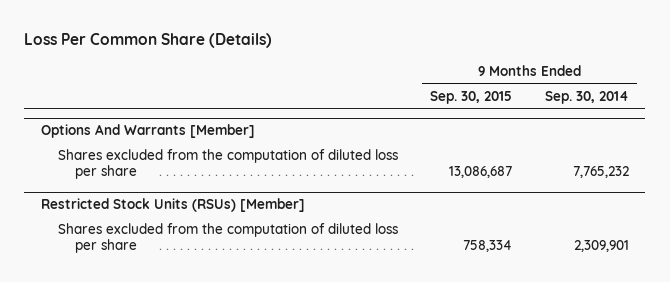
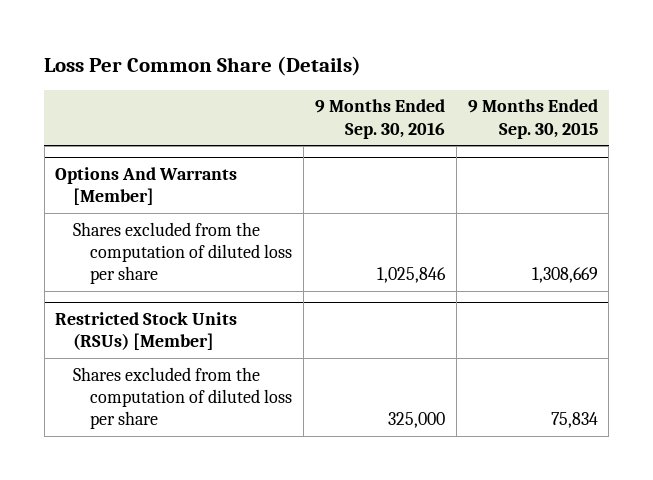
[545,91,630,105] Sep. 30, 2014 -> none
none -> [314,99,445,139] 9 Months Ended Sep. 30, 2016
[449,166,513,179] 13,086,687 -> [531,267,598,284] 1,308,669
[463,240,513,253] 758,334 -> [550,412,598,429] 75,834

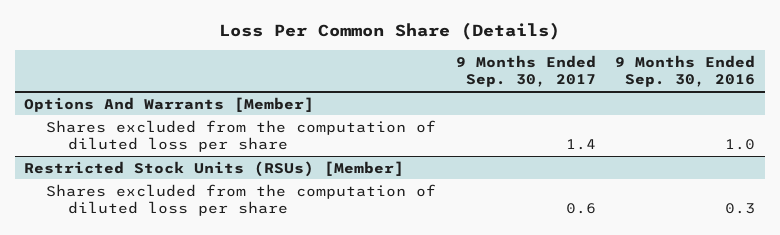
[467,99,598,139] 9 Months Ended Sep. 30, 2015 -> none
none -> [455,55,596,88] 9 Months Ended Sep. 30, 2017
[376,267,446,284] 1,025,846 -> [725,138,756,150] 1.0
[387,412,445,429] 325,000 -> [725,202,756,214] 0.3

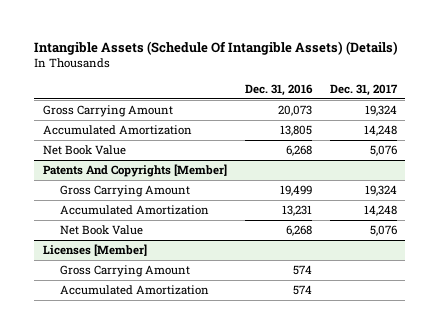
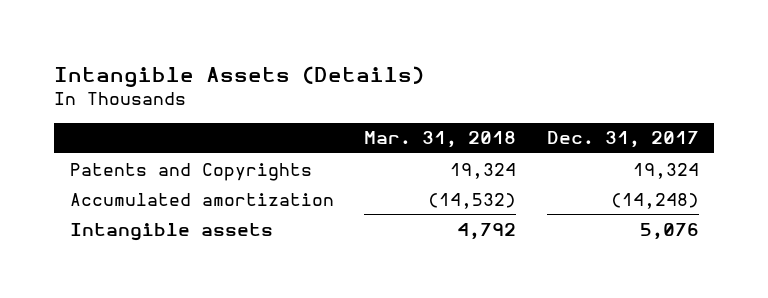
[34,40,399,55] Intangible Assets (Schedule Of Intangible Assets) (Details) -> [54,65,425,87] Intangible Assets (Details)
[244,83,313,96] Dec. 31, 2016 -> none
none -> [364,131,517,149] Mar. 31, 2018
[43,164,228,178] Patents And Copyrights [Member] -> none
[60,185,191,198] Gross Carrying Amount -> none
[60,205,210,216] Accumulated Amortization -> none
[60,225,144,236] Net Book Value -> none
[43,244,148,257] Licenses [Member] -> none
[60,265,191,278] Gross Carrying Amount -> none
[60,285,210,296] Accumulated Amortization -> none
[43,105,174,118] Gross Carrying Amount -> [69,162,312,181] Patents and Copyrights
[43,125,193,136] Accumulated Amortization -> [69,192,334,206] Accumulated amortization
[363,125,397,137] 14,248 -> [610,192,699,209] (14,248)
[43,145,127,156] Net Book Value -> [69,222,273,241] Intangible assets

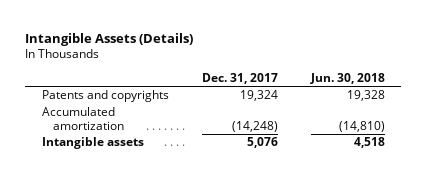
[364,131,517,149] Mar. 31, 2018 -> none
none -> [309,73,385,85] Jun. 30, 2018
[69,162,312,181] Patents and Copyrights -> [41,90,169,103] Patents and copyrights

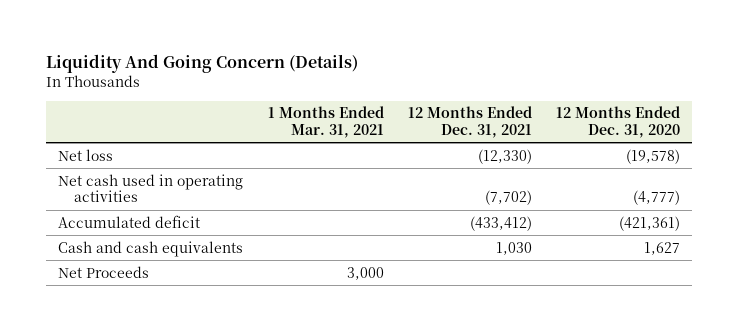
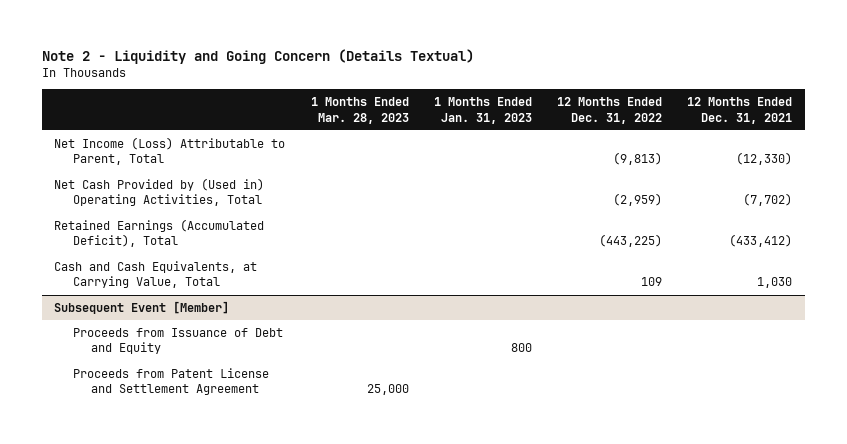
[46,53,359,73] Liquidity And Going Concern (Details) -> [41,48,474,64] Note 2 - Liquidity and Going Concern (Details Textual)
[267,106,384,138] 1 Months Ended Mar. 31, 2021 -> none
[556,106,681,138] 12 Months Ended Dec. 31, 2020 -> none
none -> [310,97,409,124] 1 Months Ended Mar. 28, 2023
none -> [433,97,532,124] 1 Months Ended Jan. 31, 2023
none -> [557,97,663,124] 12 Months Ended Dec. 31, 2022
[58,265,150,278] Net Proceeds -> none
[58,148,114,161] Net loss -> [54,137,286,166] Net Income (Loss) Attributable to Parent, Total
[58,173,244,202] Net cash used in operating activities -> [54,178,265,207] Net Cash Provided by (Used in) Operating Activities, Total
[58,214,201,228] Accumulated deficit -> [54,219,265,248] Retained Earnings (Accumulated Deficit), Total
[58,240,244,257] Cash and cash equivalents -> [54,261,258,289] Cash and Cash Equivalents, at Carrying Value, Total
none -> [54,301,230,315] Subsequent Event [Member]
none -> [72,328,283,355] Proceeds from Issuance of Debt and Equity
none -> [72,368,269,396] Proceeds from Patent License and Settlement Agreement

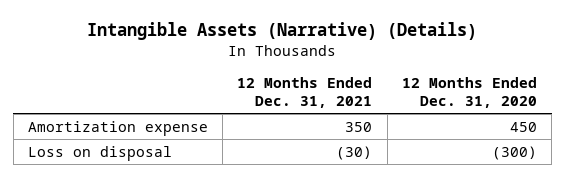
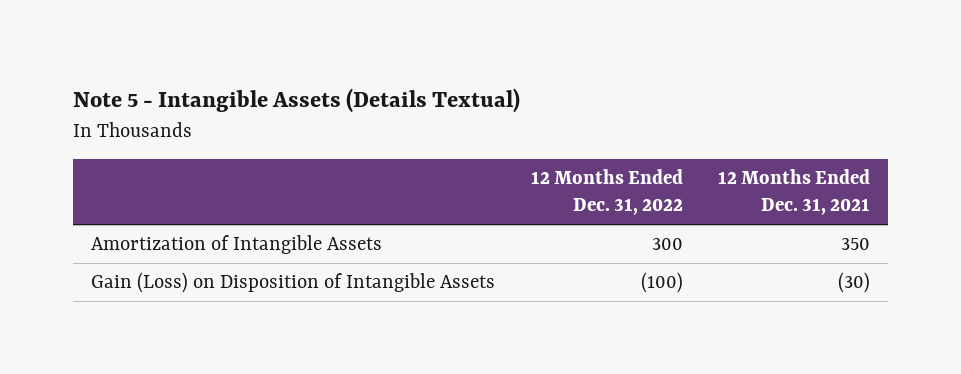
[87,21,478,40] Intangible Assets (Narrative) (Details) -> [73,88,521,114] Note 5 - Intangible Assets (Details Textual)
[401,77,537,108] 12 Months Ended Dec. 31, 2020 -> none
none -> [530,169,683,216] 12 Months Ended Dec. 31, 2022
[27,120,208,136] Amortization expense -> [90,235,382,255] Amortization of Intangible Assets
[27,145,172,161] Loss on disposal -> [90,272,495,294] Gain (Loss) on Disposition of Intangible Assets

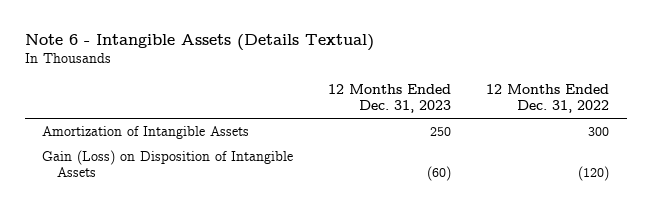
[73,88,521,114] Note 5 - Intangible Assets (Details Textual) -> [24,34,374,52] Note 6 - Intangible Assets (Details Textual)
[718,169,871,216] 12 Months Ended Dec. 31, 2021 -> none
none -> [328,84,452,113] 12 Months Ended Dec. 31, 2023
[640,272,683,294] (100) -> [578,166,610,182] (120)

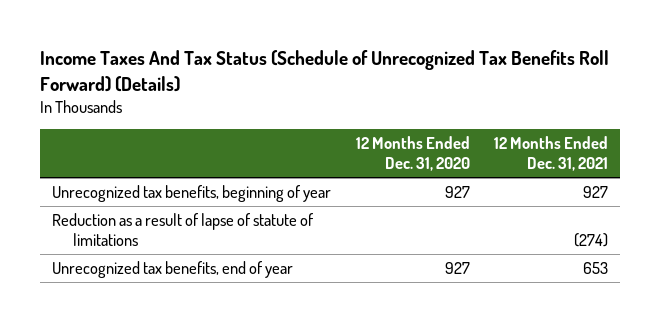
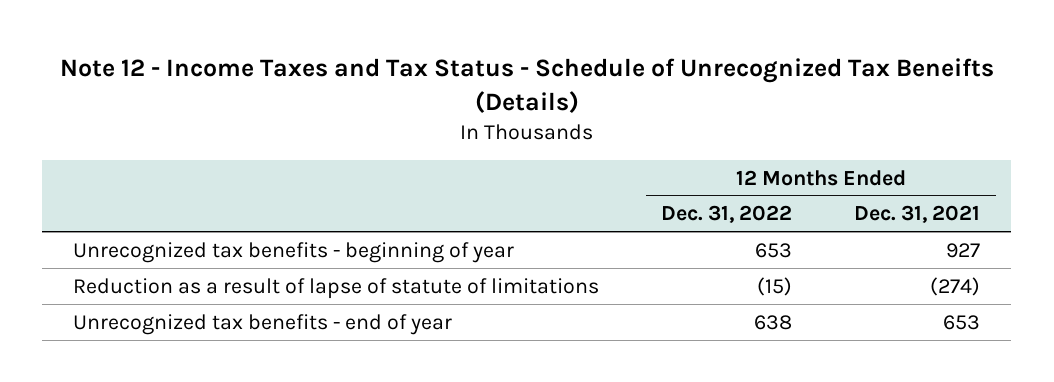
[39,50,609,92] Income Taxes And Tax Status (Schedule of Unrecognized Tax Benefits Roll Forward) (Details) -> [59,57,994,113] Note 12 - Income Taxes and Tax Status - Schedule of Unrecognized Tax Beneifts (Details)
[355,136,470,172] 12 Months Ended Dec. 31, 2020 -> none
none -> [661,205,793,224] Dec. 31, 2022
[52,185,332,203] Unrecognized tax benefits, beginning of year -> [73,241,515,263] Unrecognized tax benefits - beginning of year
[52,261,294,279] Unrecognized tax benefits, end of year -> [73,313,453,335] Unrecognized tax benefits - end of year

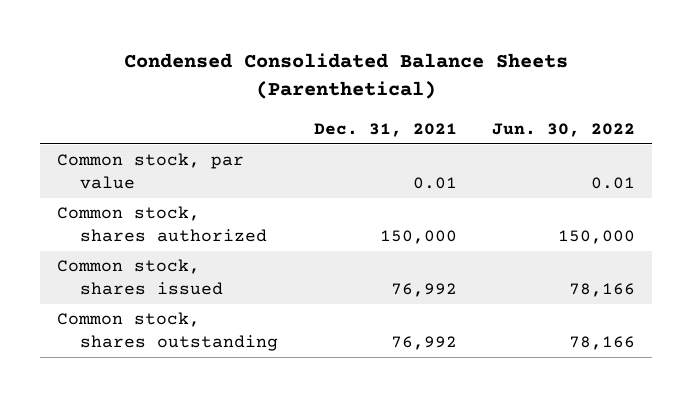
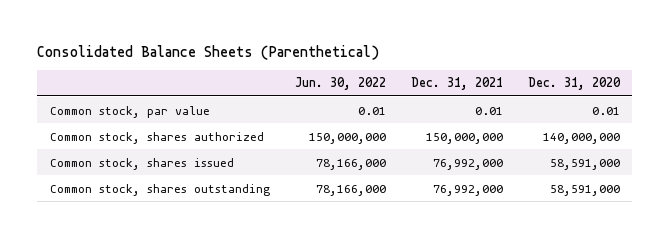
[124,53,569,100] Condensed Consolidated Balance Sheets (Parenthetical) -> [37,44,380,60] Consolidated Balance Sheets (Parenthetical)
none -> [527,77,621,91] Dec. 31, 2020
[379,230,457,245] 150,000 -> [425,132,503,144] 150,000,000
[557,230,635,245] 150,000 -> [308,132,386,144] 150,000,000
[390,283,457,298] 76,992 -> [432,158,503,170] 76,992,000
[568,283,635,298] 78,166 -> [315,158,386,170] 78,166,000
[390,336,457,351] 76,992 -> [432,184,503,196] 76,992,000
[568,336,635,351] 78,166 -> [315,184,386,196] 78,166,000

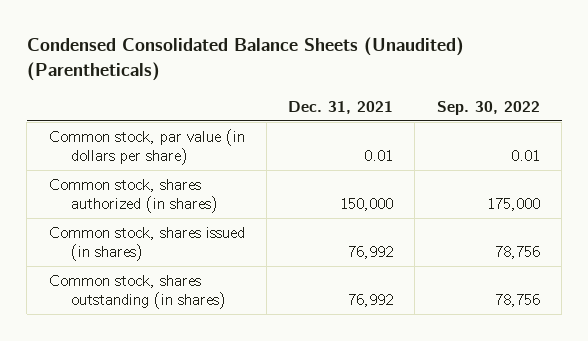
[37,44,380,60] Consolidated Balance Sheets (Parenthetical) -> [26,37,464,81] Condensed Consolidated Balance Sheets (Unaudited) (Parentheticals)
[294,77,386,91] Jun. 30, 2022 -> none
[527,77,621,91] Dec. 31, 2020 -> none
none -> [436,100,540,115] Sep. 30, 2022
[49,105,210,118] Common stock, par value -> [48,128,245,166] Common stock, par value (in dollars per share)
[49,131,264,144] Common stock, shares authorized -> [48,178,218,214] Common stock, shares authorized (in shares)
[425,132,503,144] 150,000,000 -> [340,198,394,212] 150,000
[49,157,234,170] Common stock, shares issued -> [48,226,245,262] Common stock, shares issued (in shares)
[432,158,503,170] 76,992,000 -> [348,246,394,260] 76,992
[49,183,270,196] Common stock, shares outstanding -> [48,274,226,310] Common stock, shares outstanding (in shares)
[432,184,503,196] 76,992,000 -> [348,294,394,308] 76,992

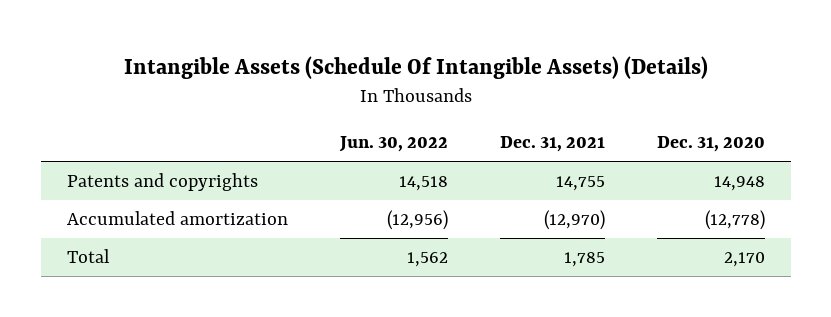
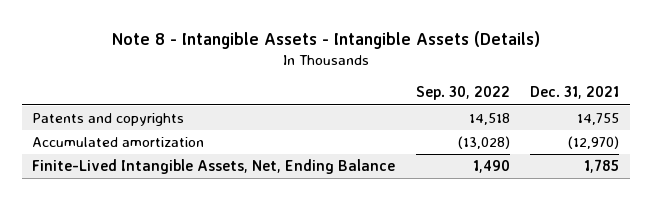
[123,55,708,79] Intangible Assets (Schedule Of Intangible Assets) (Details) -> [111,31,540,50] Note 8 - Intangible Assets - Intangible Assets (Details)
[338,136,448,153] Jun. 30, 2022 -> none
[656,136,765,153] Dec. 31, 2020 -> none
none -> [415,86,510,101] Sep. 30, 2022
[66,248,110,263] Total -> [32,159,396,175] Finite-Lived Intangible Assets, Net, Ending Balance

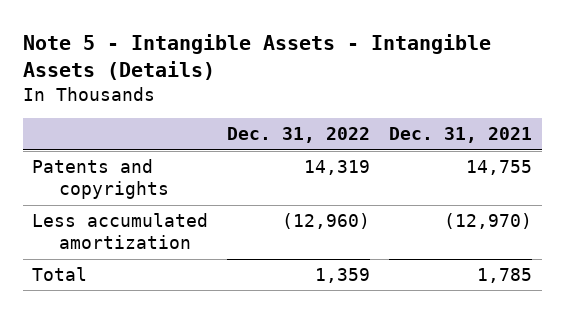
[111,31,540,50] Note 8 - Intangible Assets - Intangible Assets (Details) -> [22,33,491,81] Note 5 - Intangible Assets - Intangible Assets (Details)
[415,86,510,101] Sep. 30, 2022 -> none
none -> [227,127,371,144] Dec. 31, 2022
[32,137,205,148] Accumulated amortization -> [32,213,209,250] Less accumulated amortization
[32,159,396,175] Finite-Lived Intangible Assets, Net, Ending Balance -> [32,267,88,282] Total

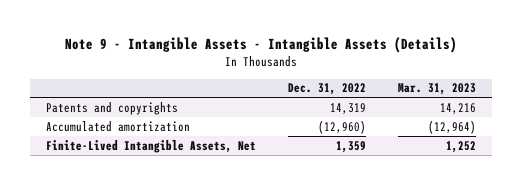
[22,33,491,81] Note 5 - Intangible Assets - Intangible Assets (Details) -> [64,37,457,54] Note 9 - Intangible Assets - Intangible Assets (Details)
[389,127,533,144] Dec. 31, 2021 -> none
none -> [398,83,477,96] Mar. 31, 2023
[32,213,209,250] Less accumulated amortization -> [45,120,190,132] Accumulated amortization
[32,267,88,282] Total -> [45,139,256,153] Finite-Lived Intangible Assets, Net

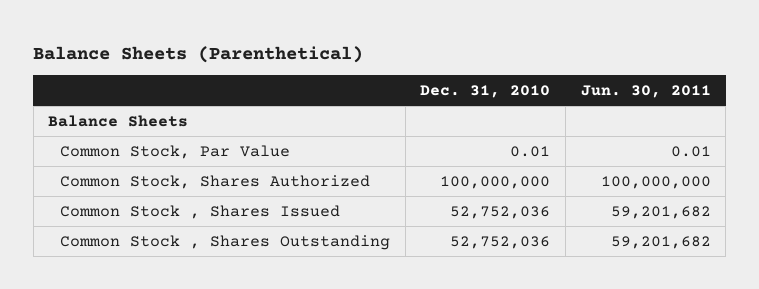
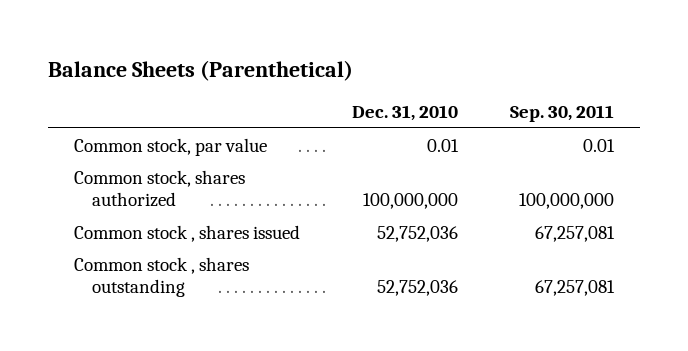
[580,85,711,99] Jun. 30, 2011 -> none
none -> [510,104,615,122] Sep. 30, 2011
[48,114,189,127] Balance Sheets -> none
[60,144,291,159] Common Stock, Par Value -> [73,137,267,156] Common stock, par value
[60,174,371,189] Common Stock, Shares Authorized -> [73,169,245,207] Common stock, shares authorized
[60,204,341,219] Common Stock , Shares Issued -> [73,224,300,242] Common stock , shares issued
[60,234,391,250] Common Stock , Shares Outstanding -> [73,256,249,297] Common stock , shares outstanding

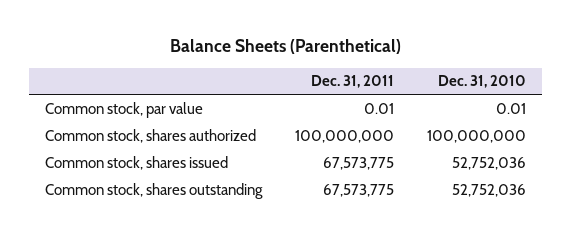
[510,104,615,122] Sep. 30, 2011 -> none
none -> [311,75,395,89] Dec. 31, 2011
[73,224,300,242] Common stock , shares issued -> [45,155,229,170] Common stock, shares issued
[73,256,249,297] Common stock , shares outstanding -> [45,182,264,199] Common stock, shares outstanding

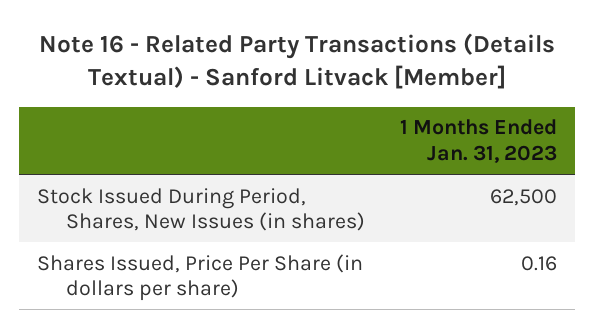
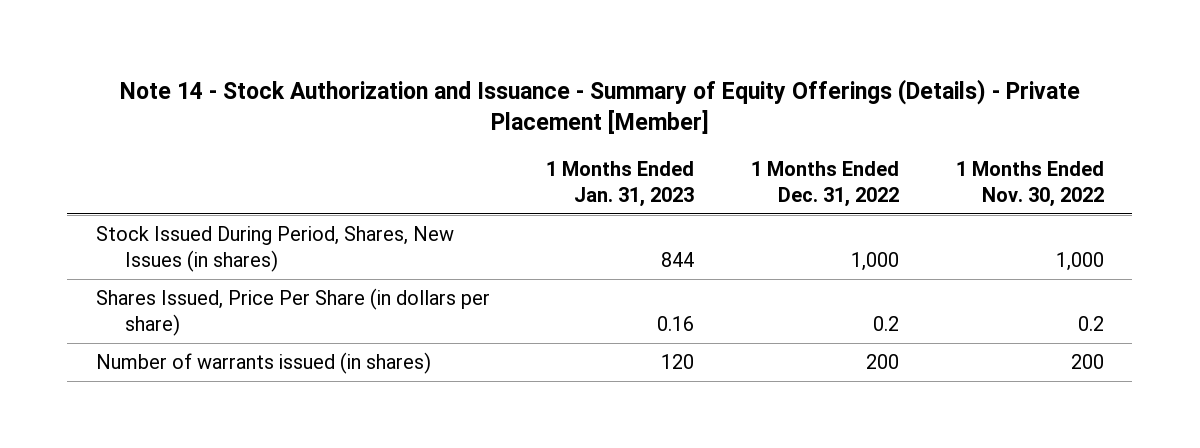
[39,33,556,90] Note 16 - Related Party Transactions (Details Textual) - Sanford Litvack [Member] -> [119,78,1080,135] Note 14 - Stock Authorization and Issuance - Summary of Equity Offerings (Details) - Private Placement [Member]
none -> [751,161,900,208] 1 Months Ended Dec. 31, 2022
none -> [955,161,1104,208] 1 Months Ended Nov. 30, 2022
[490,188,558,206] 62,500 -> [661,251,695,267] 844
none -> [95,351,431,374] Number of warrants issued (in shares)

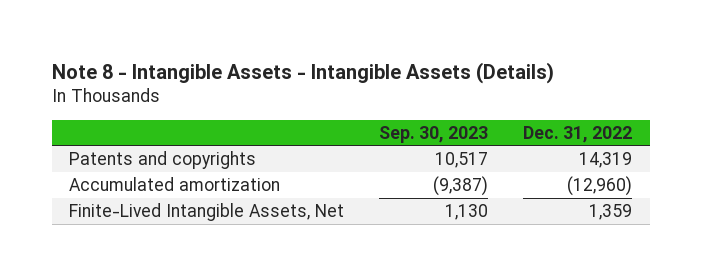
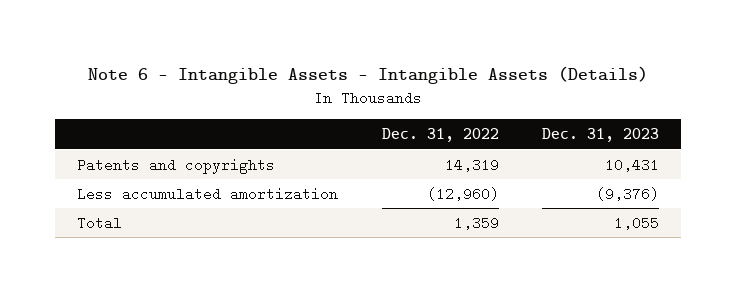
[51,61,554,84] Note 8 - Intangible Assets - Intangible Assets (Details) -> [88,66,649,85] Note 6 - Intangible Assets - Intangible Assets (Details)
[379,125,489,143] Sep. 30, 2023 -> none
none -> [542,127,660,142] Dec. 31, 2023
[69,177,281,192] Accumulated amortization -> [76,186,338,201] Less accumulated amortization
[69,203,345,222] Finite-Lived Intangible Assets, Net -> [76,215,122,230] Total

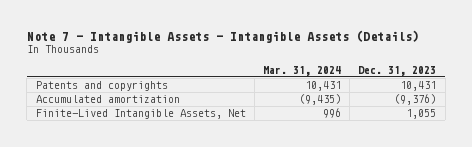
[88,66,649,85] Note 6 - Intangible Assets - Intangible Assets (Details) -> [26,30,419,44] Note 7 - Intangible Assets - Intangible Assets (Details)
[381,127,499,142] Dec. 31, 2022 -> none
none -> [263,65,342,76] Mar. 31, 2024
[76,186,338,201] Less accumulated amortization -> [35,95,180,104] Accumulated amortization
[76,215,122,230] Total -> [35,109,246,120] Finite-Lived Intangible Assets, Net

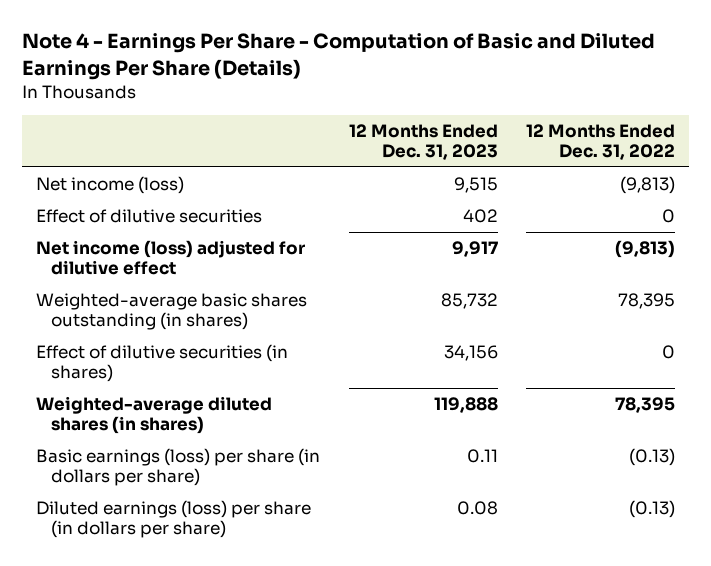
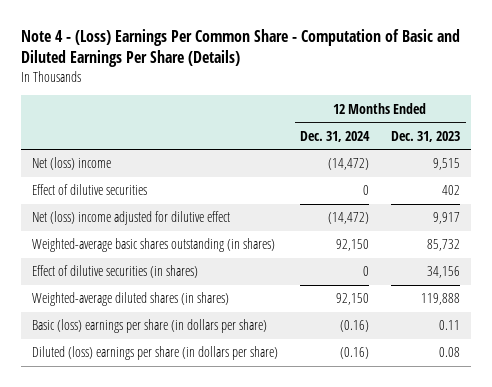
[22,33,656,80] Note 4 - Earnings Per Share - Computation of Basic and Diluted Earnings Per Share (Details) -> [21,29,461,68] Note 4 - (Loss) Earnings Per Common Share - Computation of Basic and Diluted Earnings Per Share (Details)
[526,123,676,160] 12 Months Ended Dec. 31, 2022 -> none
none -> [300,130,371,142] Dec. 31, 2024
[36,175,185,194] Net income (loss) -> [32,157,112,171] Net (loss) income
[36,239,306,276] Net income (loss) adjusted for dilutive effect -> [32,211,231,226] Net (loss) income adjusted for dilutive effect
[36,447,321,487] Basic earnings (loss) per share (in dollars per share) -> [32,319,268,334] Basic (loss) earnings per share (in dollars per share)
[36,499,312,539] Diluted earnings (loss) per share (in dollars per share) -> [32,346,279,361] Diluted (loss) earnings per share (in dollars per share)

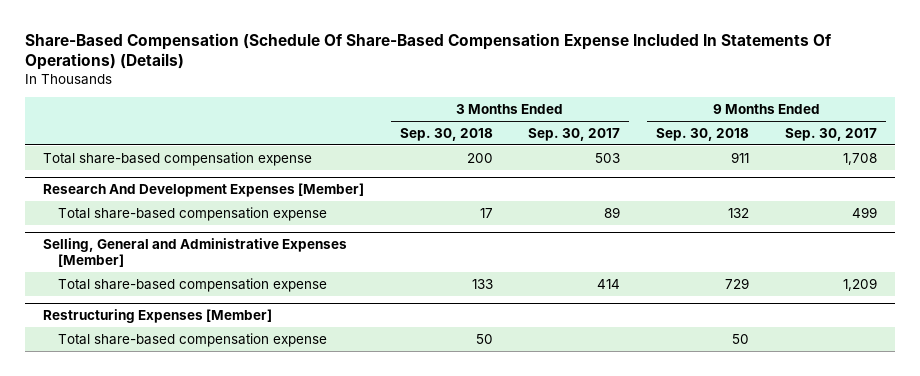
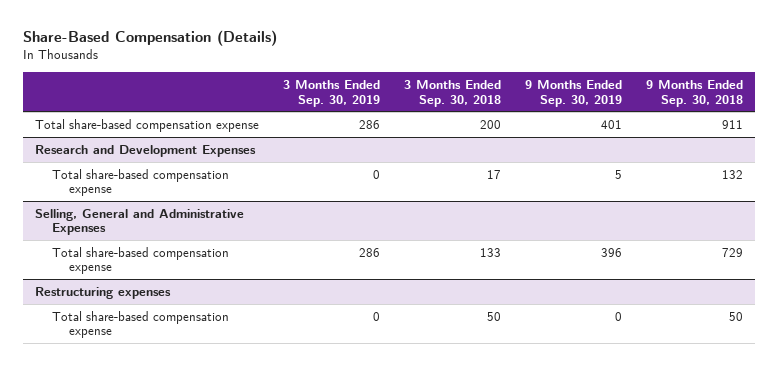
[24,32,832,71] Share-Based Compensation (Schedule Of Share-Based Compensation Expense Included In Statements Of Operations) (Details) -> [22,30,277,47] Share-Based Compensation (Details)
[528,127,621,141] Sep. 30, 2017 -> none
[785,127,878,141] Sep. 30, 2017 -> none
none -> [282,79,380,107] 3 Months Ended Sep. 30, 2019
none -> [524,79,622,107] 9 Months Ended Sep. 30, 2019
[42,183,364,198] Research And Development Expenses [Member] -> [34,144,256,157] Research and Development Expenses
[42,238,347,267] Selling, General and Administrative Expenses [Member] -> [34,208,244,236] Selling, General and Administrative Expenses
[42,309,272,324] Restructuring Expenses [Member] -> [34,286,171,299] Restructuring expenses

